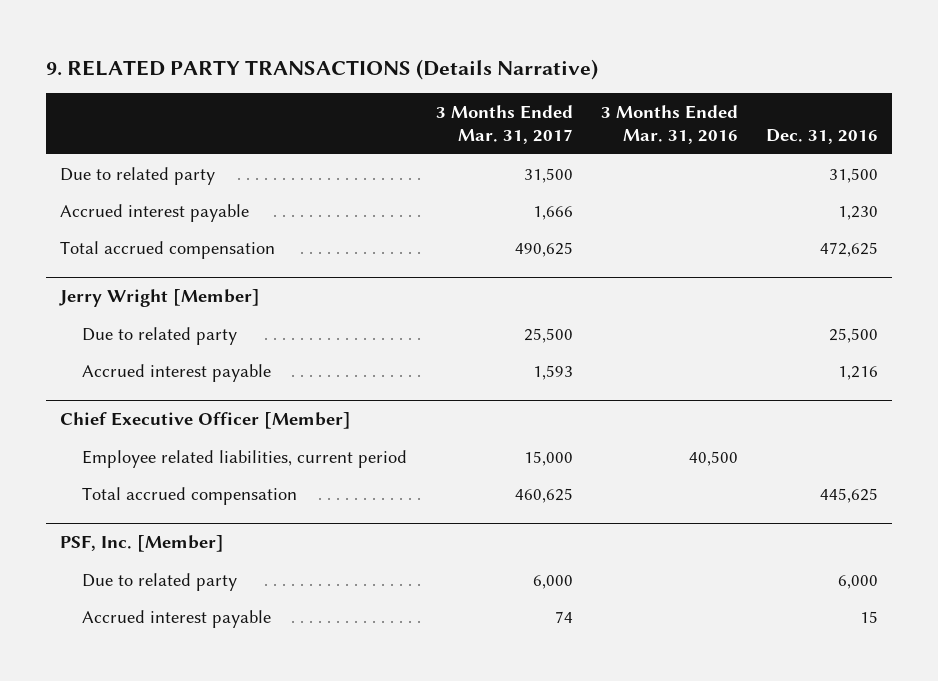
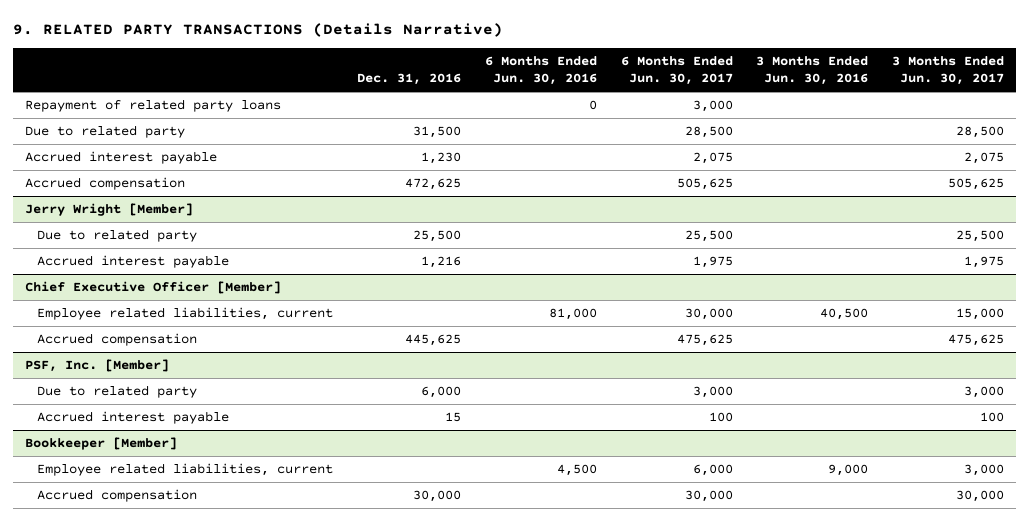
[435,105,573,145] 3 Months Ended Mar. 31, 2017 -> none
[600,105,738,145] 3 Months Ended Mar. 31, 2016 -> none
none -> [484,56,597,86] 6 Months Ended Jun. 30, 2016
none -> [620,56,733,86] 6 Months Ended Jun. 30, 2017
none -> [756,56,869,86] 3 Months Ended Jun. 30, 2016
none -> [892,56,1005,86] 3 Months Ended Jun. 30, 2017
none -> [24,99,281,113] Repayment of related party loans
[60,240,276,259] Total accrued compensation -> [24,177,185,191] Accrued compensation
[82,449,408,468] Employee related liabilities, current period -> [36,307,333,321] Employee related liabilities, current
[82,486,298,505] Total accrued compensation -> [36,333,197,347] Accrued compensation
none -> [24,437,177,451] Bookkeeper [Member]
none -> [36,463,333,477] Employee related liabilities, current
none -> [36,489,197,503] Accrued compensation

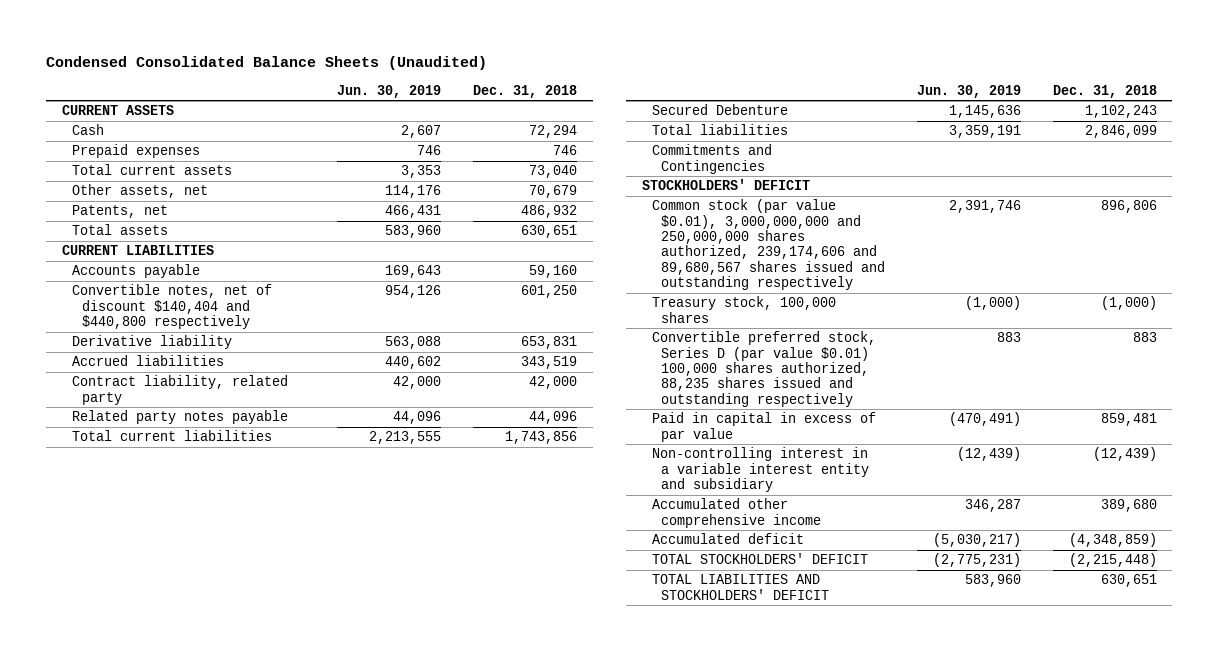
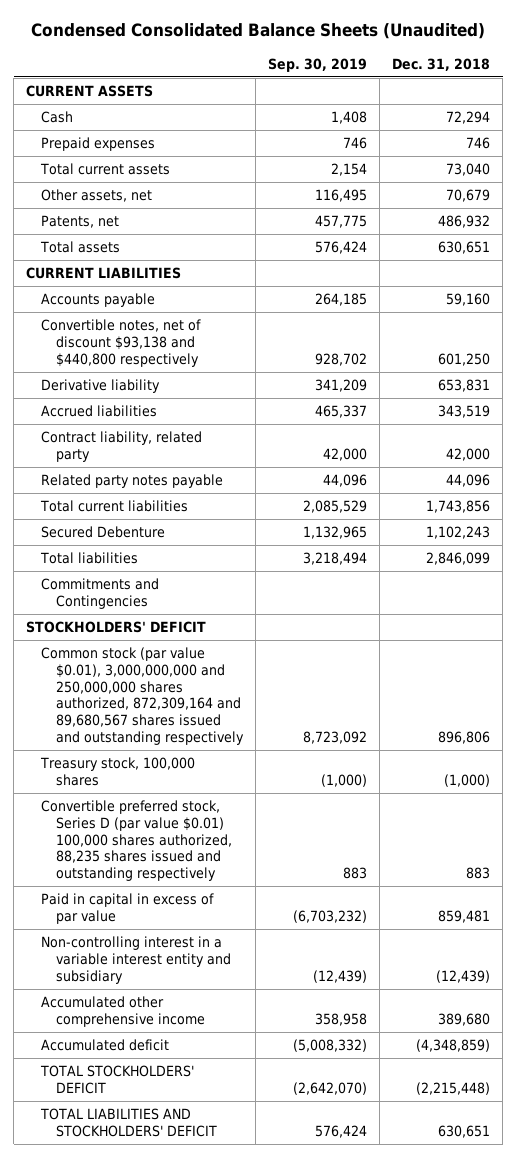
[337,84,442,98] Jun. 30, 2019 -> none
none -> [268,57,368,72] Sep. 30, 2019
[71,284,272,330] Convertible notes, net of discount $140,404 and $440,800 respectively -> [41,319,202,367] Convertible notes, net of discount $93,138 and $440,800 respectively
[651,199,886,291] Common stock (par value $0.01), 3,000,000,000 and 250,000,000 shares authorized, 239,174,606 and 89,680,567 shares issued and outstanding respectively -> [41,647,245,745] Common stock (par value $0.01), 3,000,000,000 and 250,000,000 shares authorized, 872,309,164 and 89,680,567 shares issued and outstanding respectively

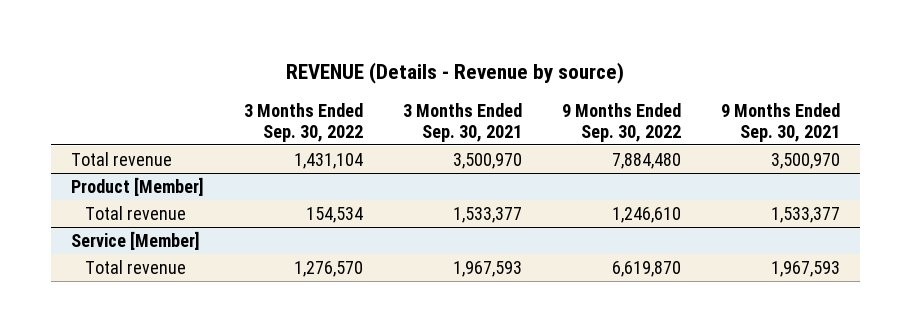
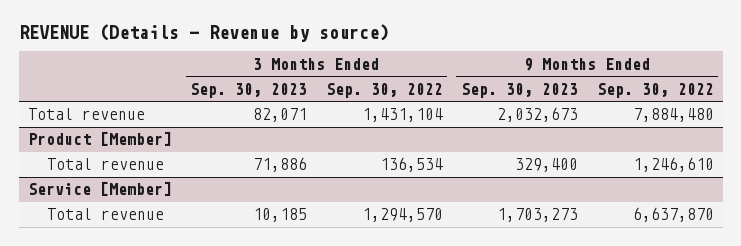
[402,102,522,142] 3 Months Ended Sep. 30, 2021 -> none
[720,102,840,142] 9 Months Ended Sep. 30, 2021 -> none
none -> [190,82,308,98] Sep. 30, 2023
none -> [461,82,579,98] Sep. 30, 2023
[305,206,363,223] 154,534 -> [379,157,443,173] 136,534
[293,260,363,277] 1,276,570 -> [361,208,443,223] 1,294,570
[611,260,681,277] 6,619,870 -> [632,207,714,223] 6,637,870

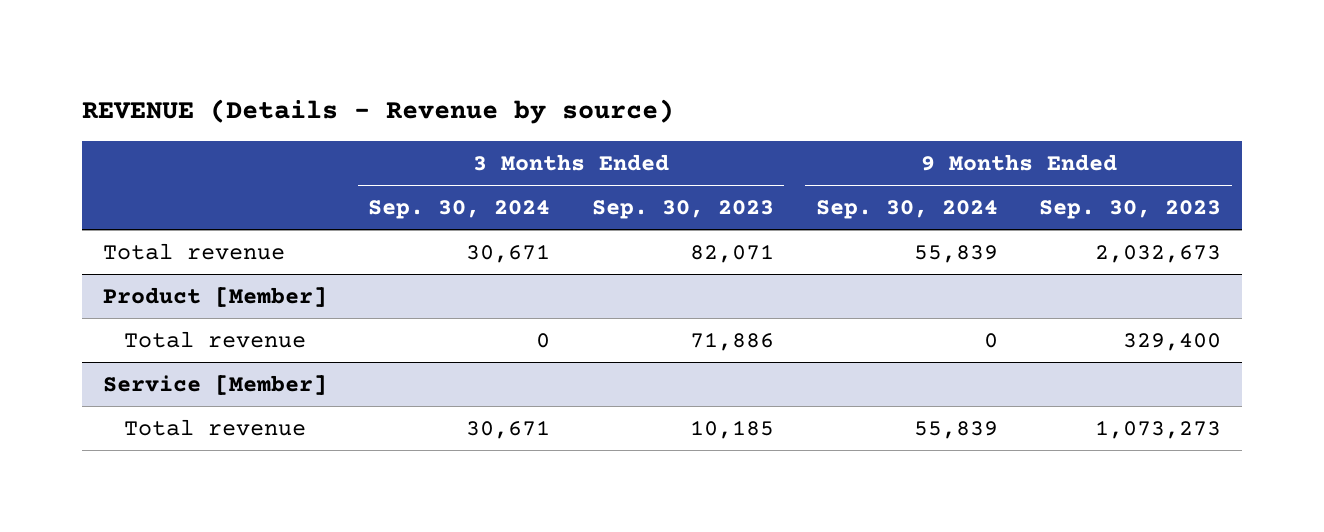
[325,82,443,98] Sep. 30, 2022 -> none
[596,82,714,98] Sep. 30, 2022 -> none
none -> [368,200,551,220] Sep. 30, 2024
none -> [815,200,998,220] Sep. 30, 2024
[497,208,579,223] 1,703,273 -> [1095,419,1222,439] 1,073,273

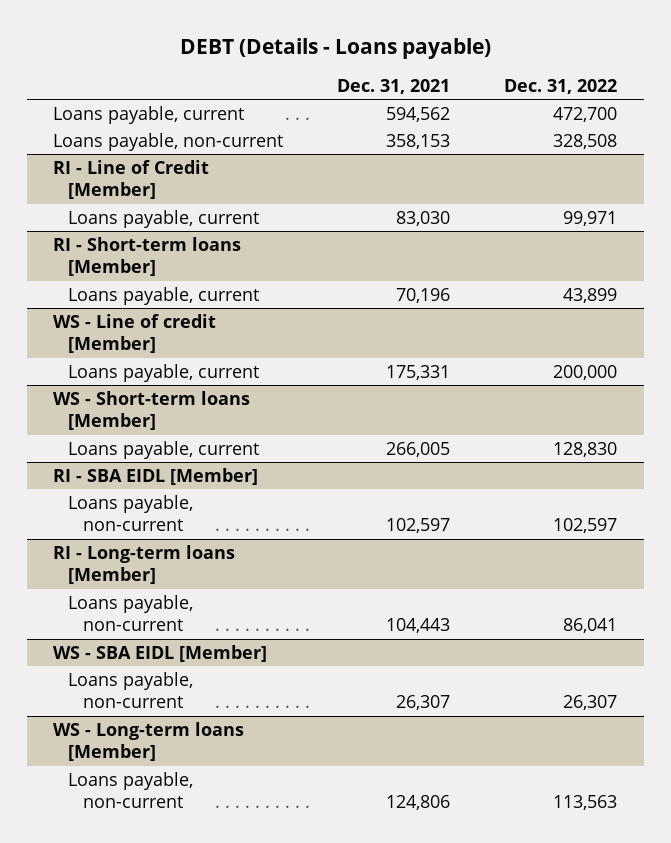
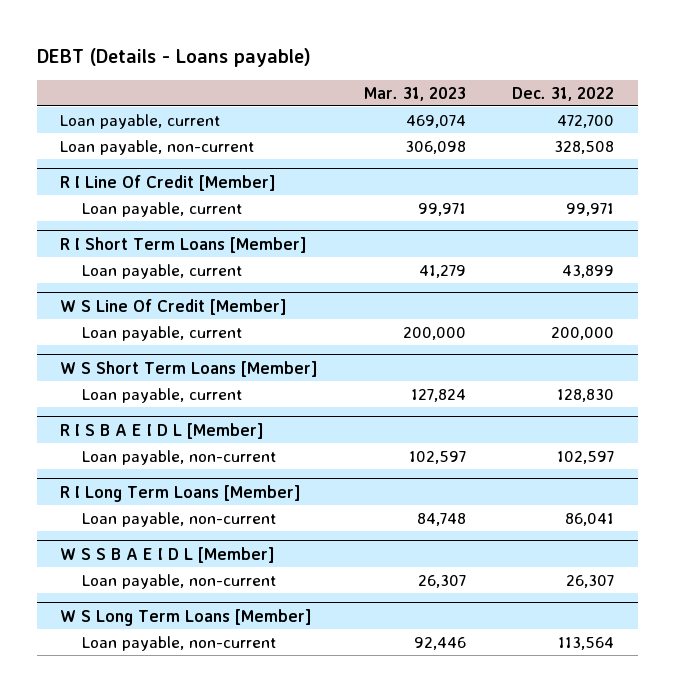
[337,79,451,95] Dec. 31, 2021 -> none
none -> [364,86,467,101] Mar. 31, 2023
[53,105,245,124] Loans payable, current -> [59,113,220,129] Loan payable, current
[53,132,284,151] Loans payable, non-current -> [59,139,254,155] Loan payable, non-current
[53,159,210,200] RI - Line of Credit [Member] -> [59,174,276,191] R I Line Of Credit [Member]
[68,209,260,228] Loans payable, current -> [82,201,243,217] Loan payable, current
[53,236,242,277] RI - Short-term loans [Member] -> [59,236,307,253] R I Short Term Loans [Member]
[68,286,260,305] Loans payable, current -> [82,263,243,279] Loan payable, current
[53,313,217,354] WS - Line of credit [Member] -> [59,298,287,315] W S Line Of Credit [Member]
[68,363,260,382] Loans payable, current -> [82,325,243,341] Loan payable, current
[53,390,251,431] WS - Short-term loans [Member] -> [59,360,318,377] W S Short Term Loans [Member]
[68,440,260,459] Loans payable, current -> [82,387,243,403] Loan payable, current
[53,467,259,485] RI - SBA EIDL [Member] -> [59,422,264,439] R I S B A E I D L [Member]
[68,494,194,532] Loans payable, non-current -> [82,449,277,465] Loan payable, non-current
[53,544,236,585] RI - Long-term loans [Member] -> [59,484,301,502] R I Long Term Loans [Member]
[68,594,194,632] Loans payable, non-current -> [82,511,277,527] Loan payable, non-current
[53,644,268,662] WS - SBA EIDL [Member] -> [59,546,275,563] W S S B A E I D L [Member]
[68,671,194,709] Loans payable, non-current -> [82,573,277,589] Loan payable, non-current
[53,721,245,762] WS - Long-term loans [Member] -> [59,608,312,626] W S Long Term Loans [Member]
[68,771,194,809] Loans payable, non-current -> [82,635,277,651] Loan payable, non-current
[553,795,618,811] 113,563 -> [558,636,615,650] 113,564

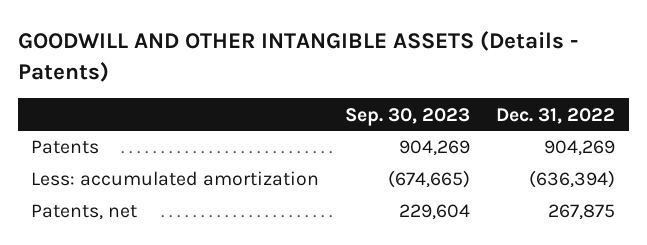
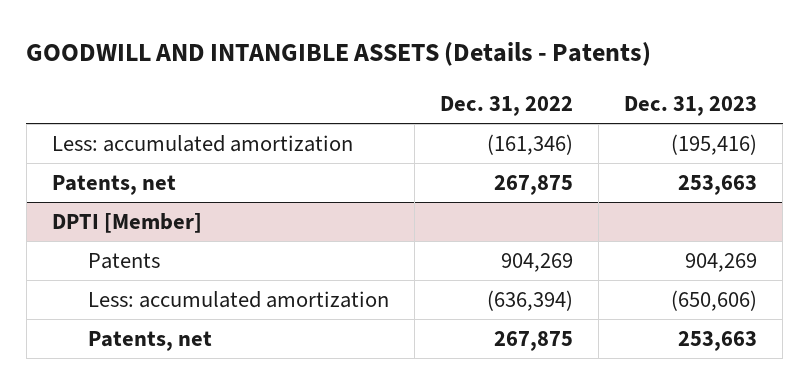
[18,31,579,82] GOODWILL AND OTHER INTANGIBLE ASSETS (Details - Patents) -> [26,42,652,67] GOODWILL AND INTANGIBLE ASSETS (Details - Patents)
[345,107,471,126] Sep. 30, 2023 -> none
none -> [624,96,758,117] Dec. 31, 2023
none -> [52,135,354,153] Less: accumulated amortization
none -> [52,175,177,196] Patents, net
none -> [52,213,203,234] DPTI [Member]

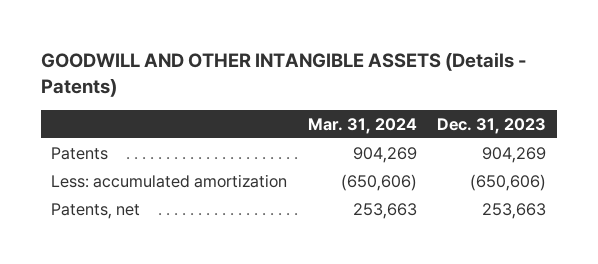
[26,42,652,67] GOODWILL AND INTANGIBLE ASSETS (Details - Patents) -> [41,52,528,98] GOODWILL AND OTHER INTANGIBLE ASSETS (Details - Patents)
[439,96,573,117] Dec. 31, 2022 -> none
none -> [307,117,417,134] Mar. 31, 2024
[52,135,354,153] Less: accumulated amortization -> none
[52,175,177,196] Patents, net -> none
[52,213,203,234] DPTI [Member] -> none

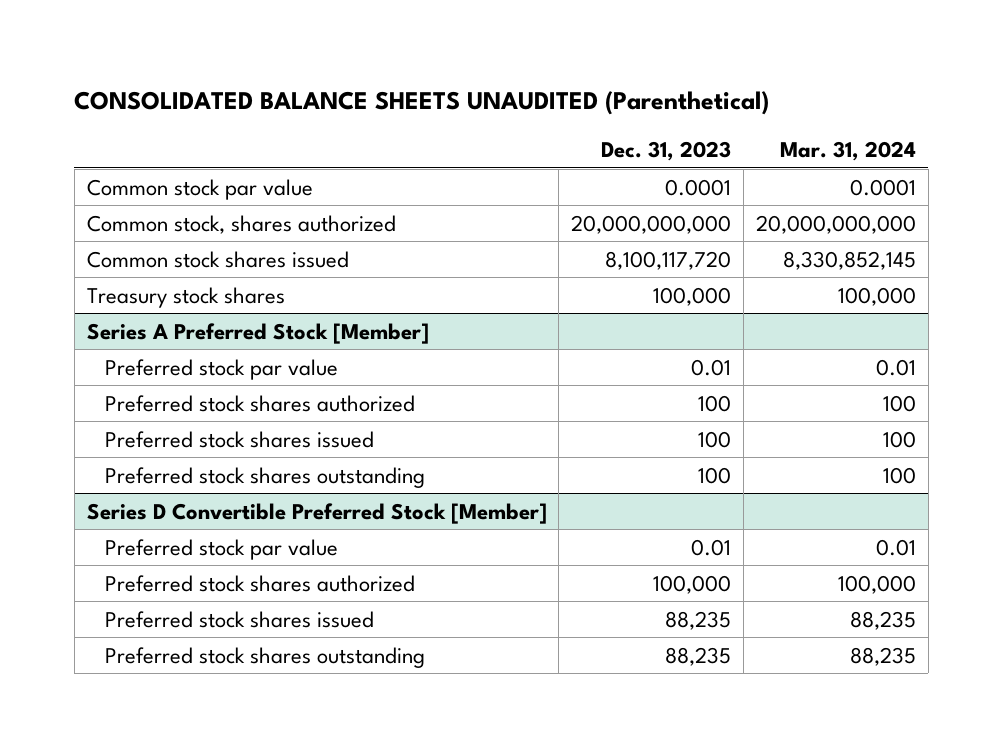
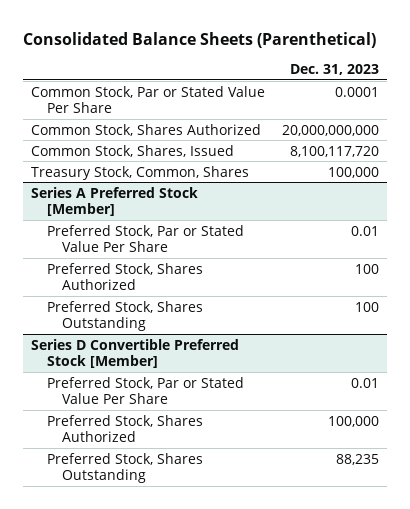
[74,90,770,115] CONSOLIDATED BALANCE SHEETS UNAUDITED (Parenthetical) -> [23,31,377,48] Consolidated Balance Sheets (Parenthetical)
[779,140,916,161] Mar. 31, 2024 -> none
[86,178,313,200] Common stock par value -> [31,85,266,114] Common Stock, Par or Stated Value Per Share
[86,214,396,234] Common stock, shares authorized -> [31,123,262,136] Common Stock, Shares Authorized
[86,250,349,268] Common stock shares issued -> [31,144,235,157] Common Stock, Shares, Issued
[86,286,285,308] Treasury stock shares -> [31,165,250,180] Treasury Stock, Common, Shares
[104,430,374,448] Preferred stock shares issued -> none
[104,358,338,380] Preferred stock par value -> [46,224,244,253] Preferred Stock, Par or Stated Value Per Share
[104,394,415,412] Preferred stock shares authorized -> [46,262,203,291] Preferred Stock, Shares Authorized
[104,466,425,488] Preferred stock shares outstanding -> [46,300,203,332] Preferred Stock, Shares Outstanding
[104,610,374,628] Preferred stock shares issued -> none
[104,538,338,560] Preferred stock par value -> [46,376,244,405] Preferred Stock, Par or Stated Value Per Share
[104,574,415,592] Preferred stock shares authorized -> [46,414,203,443] Preferred Stock, Shares Authorized
[104,646,425,668] Preferred stock shares outstanding -> [46,452,203,484] Preferred Stock, Shares Outstanding

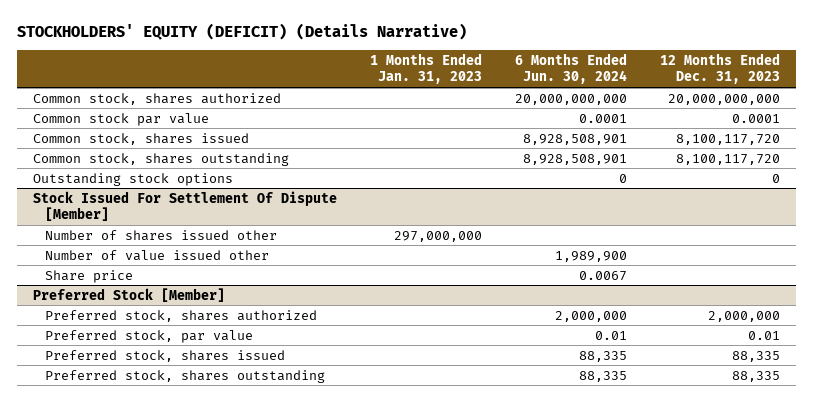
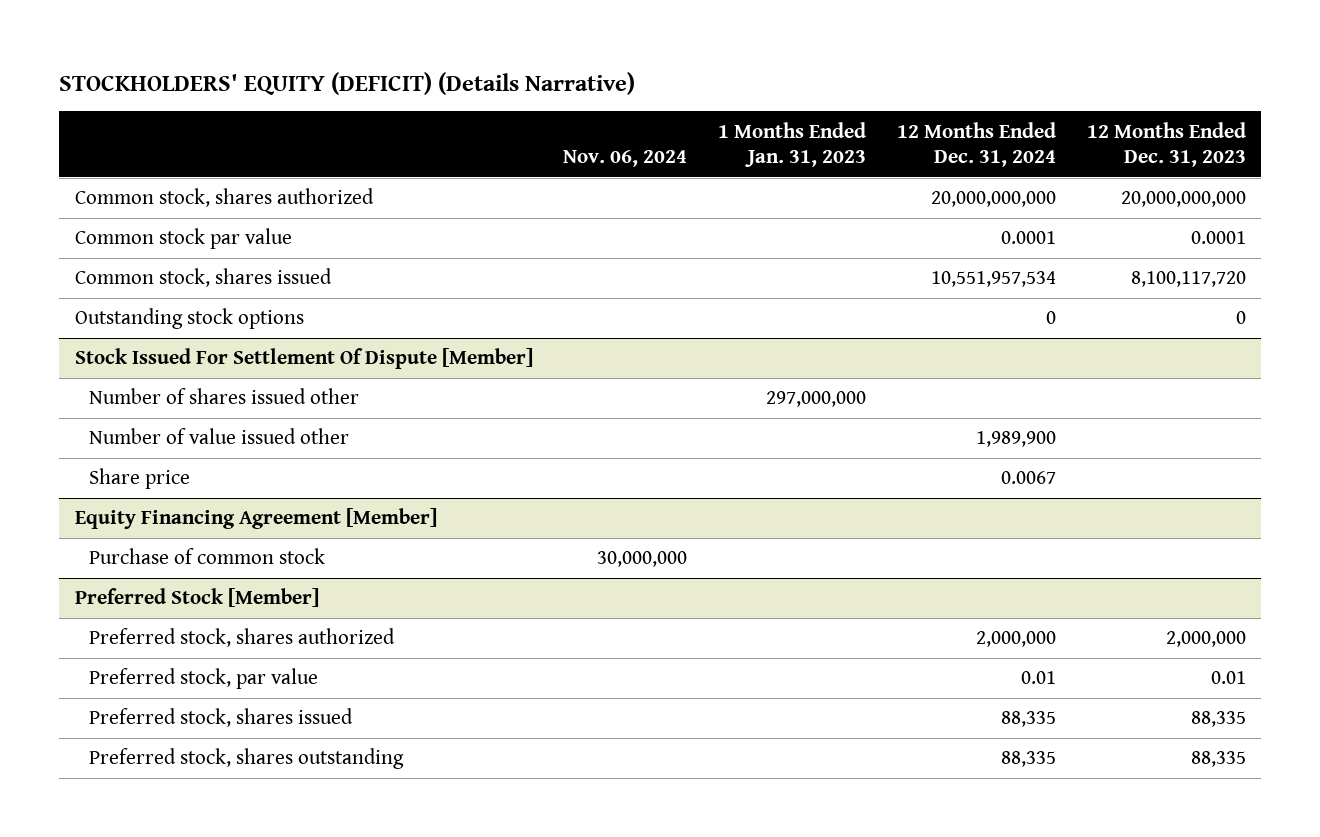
[514,53,627,85] 6 Months Ended Jun. 30, 2024 -> none
none -> [563,150,688,168] Nov. 06, 2024
none -> [896,121,1056,168] 12 Months Ended Dec. 31, 2024
[33,152,290,166] Common stock, shares outstanding -> none
none -> [74,508,437,530] Equity Financing Agreement [Member]
none -> [89,548,326,565] Purchase of common stock

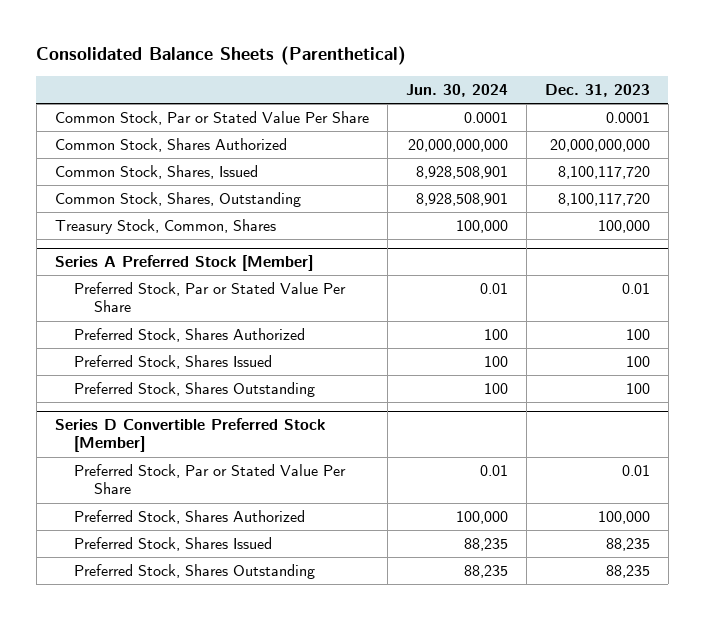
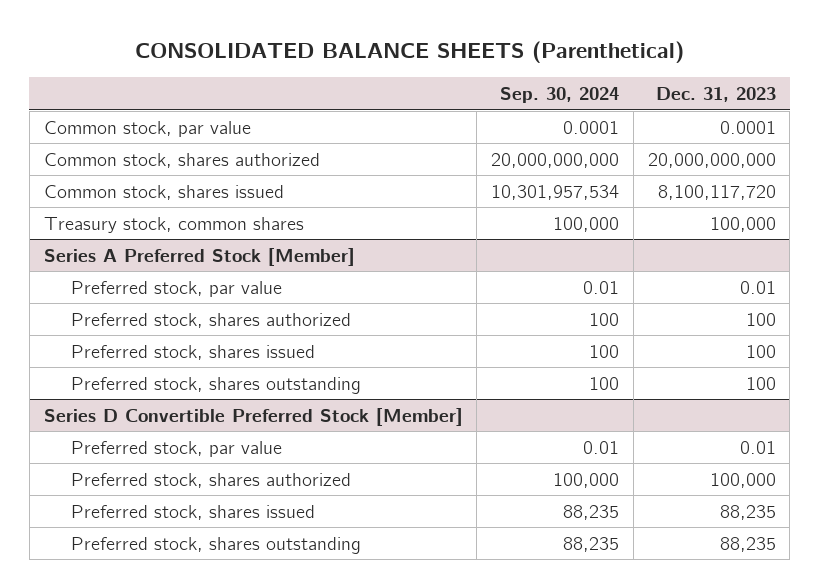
[36,46,407,66] Consolidated Balance Sheets (Parenthetical) -> [134,41,684,64] CONSOLIDATED BALANCE SHEETS (Parenthetical)
[405,84,508,98] Jun. 30, 2024 -> none
none -> [500,86,620,103] Sep. 30, 2024
[54,192,301,208] Common Stock, Shares, Outstanding -> none
[54,111,369,126] Common Stock, Par or Stated Value Per Share -> [43,120,251,137] Common stock, par value
[54,138,287,153] Common Stock, Shares Authorized -> [43,152,320,168] Common stock, shares authorized
[54,165,258,180] Common Stock, Shares, Issued -> [43,184,284,200] Common stock, shares issued
[54,219,276,235] Treasury Stock, Common, Shares -> [43,216,304,233] Treasury stock, common shares
[74,282,347,313] Preferred Stock, Par or Stated Value Per Share -> [71,280,283,297] Preferred stock, par value
[74,328,306,343] Preferred Stock, Shares Authorized -> [71,312,352,328] Preferred stock, shares authorized
[74,355,273,370] Preferred Stock, Shares Issued -> [71,344,316,360] Preferred stock, shares issued
[74,382,316,398] Preferred Stock, Shares Outstanding -> [71,376,362,394] Preferred stock, shares outstanding
[74,464,347,495] Preferred Stock, Par or Stated Value Per Share -> [71,440,283,457] Preferred stock, par value
[74,510,306,525] Preferred Stock, Shares Authorized -> [71,472,352,488] Preferred stock, shares authorized
[74,537,273,552] Preferred Stock, Shares Issued -> [71,504,316,520] Preferred stock, shares issued
[74,564,316,580] Preferred Stock, Shares Outstanding -> [71,536,362,554] Preferred stock, shares outstanding

